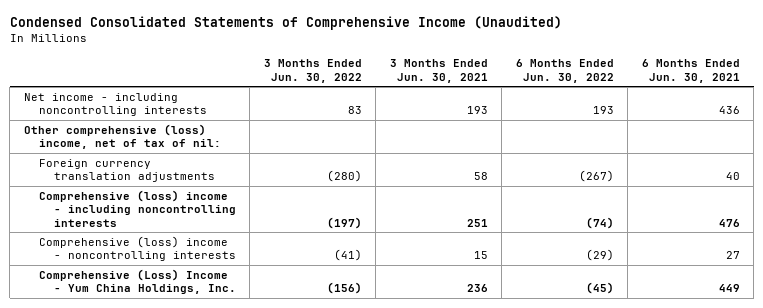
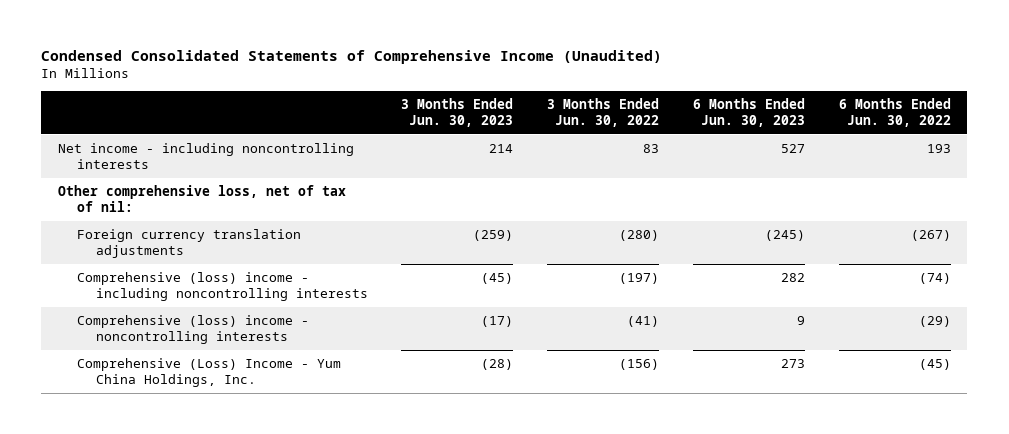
[389,59,488,83] 3 Months Ended Jun. 30, 2021 -> none
[641,59,740,83] 6 Months Ended Jun. 30, 2021 -> none
none -> [401,97,514,128] 3 Months Ended Jun. 30, 2023
none -> [692,97,805,128] 6 Months Ended Jun. 30, 2023
[23,123,221,150] Other comprehensive (loss) income, net of tax of nil: -> [58,184,347,213] Other comprehensive loss, net of tax of nil:

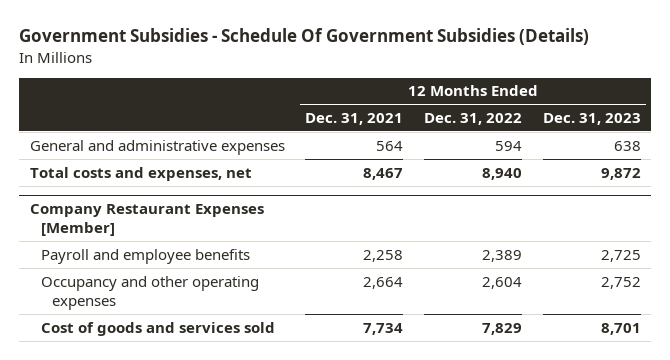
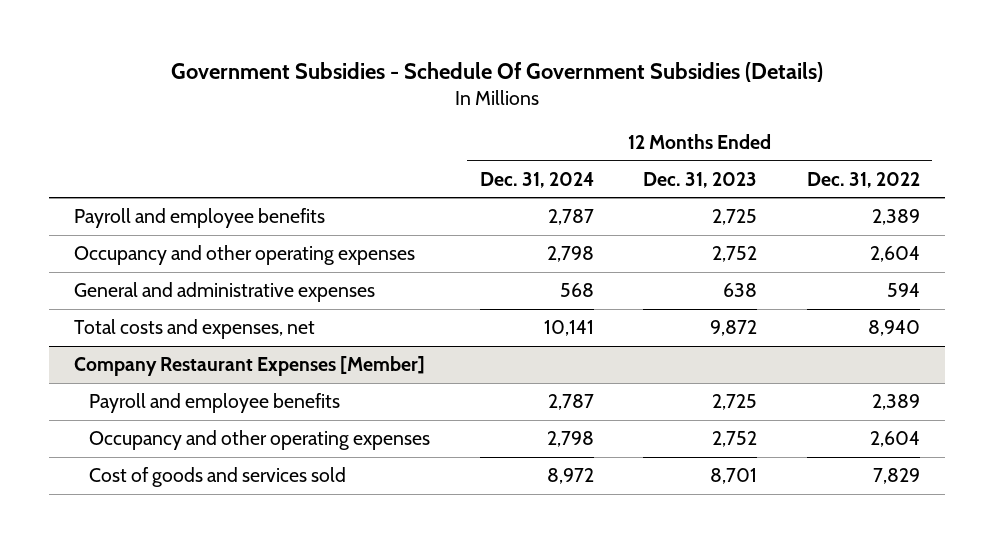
[305,112,404,125] Dec. 31, 2021 -> none
none -> [479,171,594,188] Dec. 31, 2024
none -> [73,208,325,229] Payroll and employee benefits
none -> [73,245,415,266] Occupancy and other operating expenses

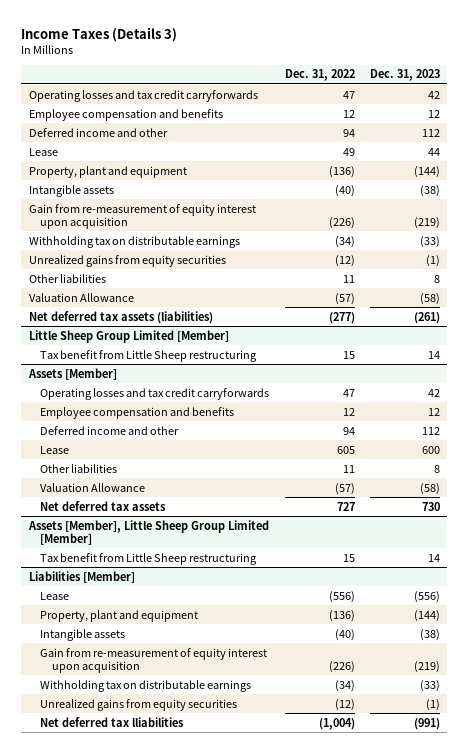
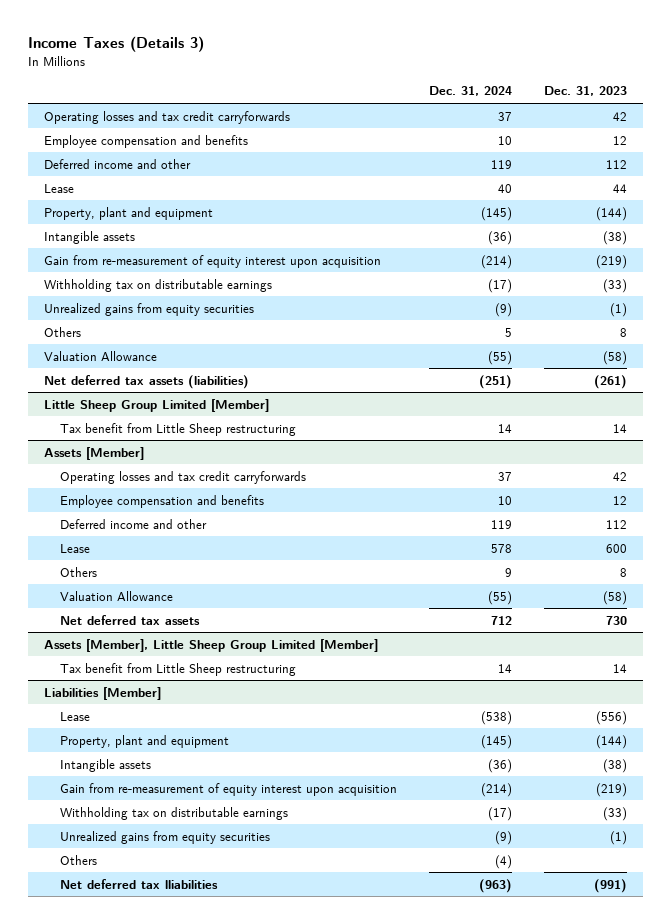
[284,69,355,82] Dec. 31, 2022 -> none
none -> [428,86,512,97] Dec. 31, 2024
[28,273,106,283] Other liabilities -> [43,326,81,337] Others
[40,463,118,473] Other liabilities -> [59,566,97,577] Others
none -> [59,854,97,865] Others

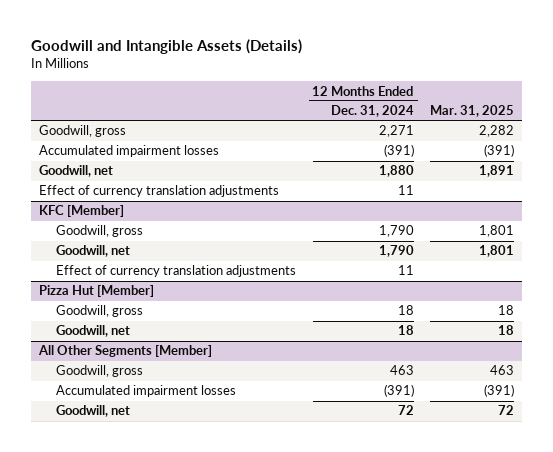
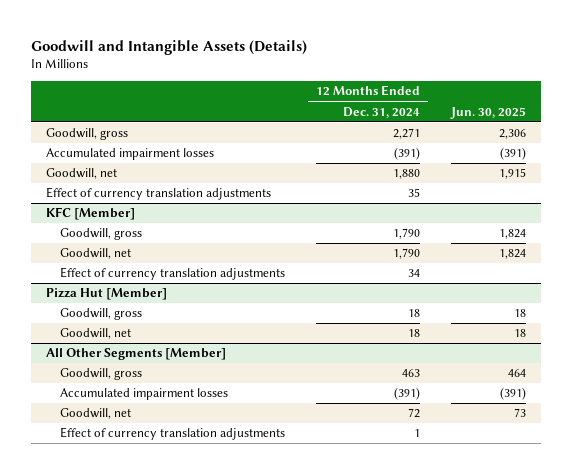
[429,105,514,118] Mar. 31, 2025 -> none
none -> [449,106,526,119] Jun. 30, 2025
[397,185,414,196] 11 -> [408,188,421,198] 35
[397,265,414,276] 11 -> [408,269,421,278] 34
none -> [60,427,286,441] Effect of currency translation adjustments

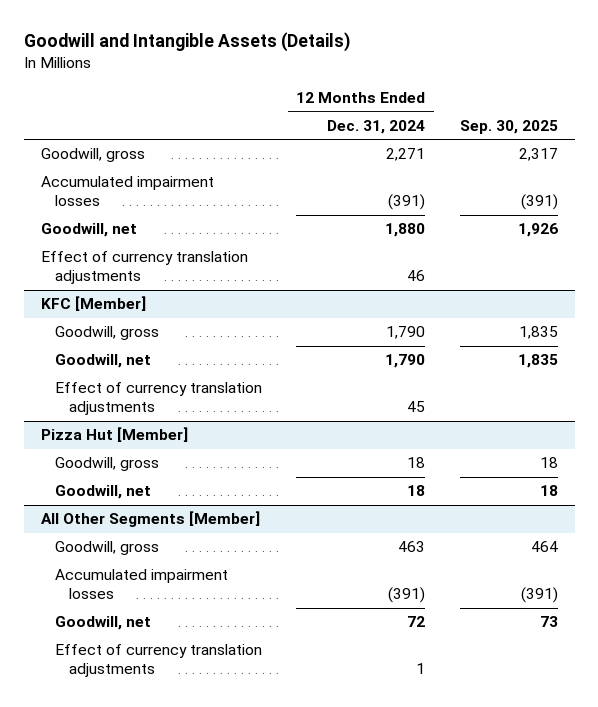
[449,106,526,119] Jun. 30, 2025 -> none
none -> [459,119,558,134] Sep. 30, 2025
[408,188,421,198] 35 -> [407,270,426,282] 46
[408,269,421,278] 34 -> [407,401,426,413] 45

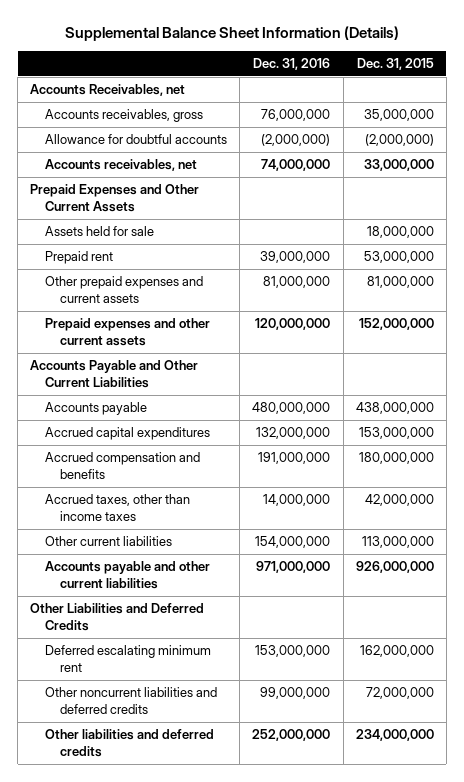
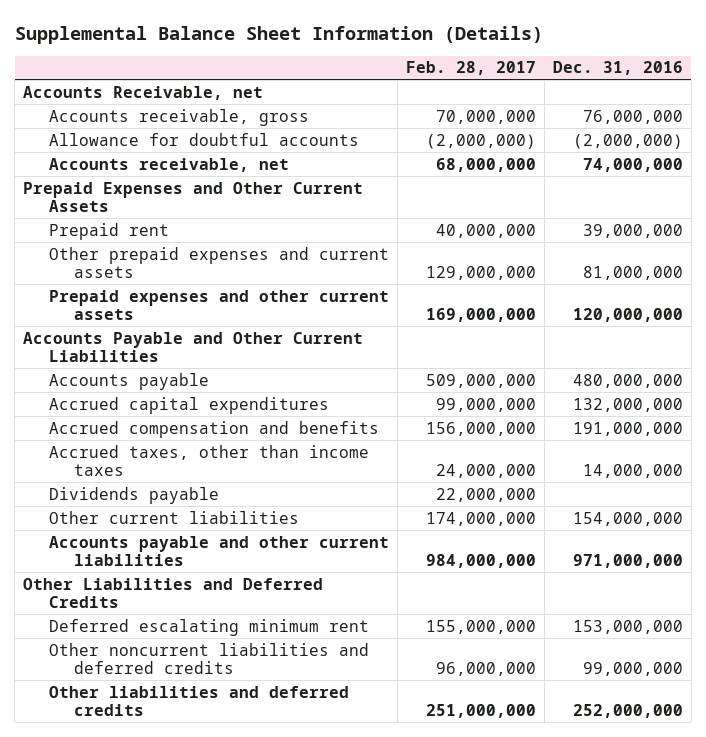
[356,58,434,71] Dec. 31, 2015 -> none
none -> [405,61,536,76] Feb. 28, 2017
[30,84,186,97] Accounts Receivables, net -> [23,85,264,100] Accounts Receivable, net
[44,109,203,123] Accounts receivables, gross -> [48,108,309,126] Accounts receivable, gross
[44,159,197,172] Accounts receivables, net -> [48,157,289,172] Accounts receivable, net
[44,226,154,237] Assets held for sale -> none
none -> [48,486,219,504] Dividends payable

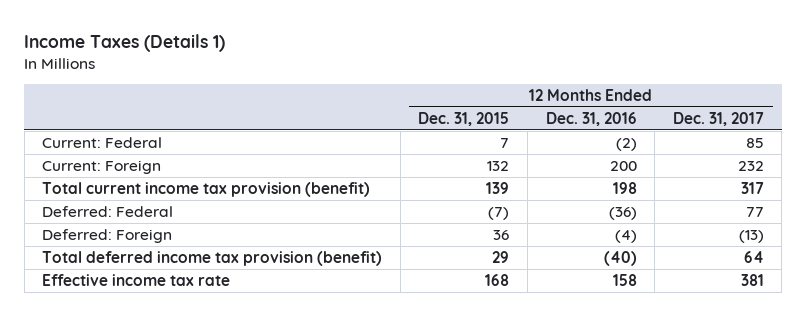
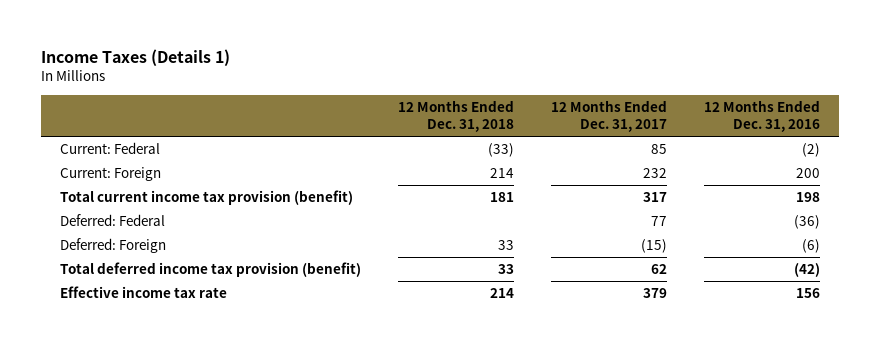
[418,111,510,126] Dec. 31, 2015 -> none
none -> [398,100,515,133] 12 Months Ended Dec. 31, 2018
[614,229,637,243] (4) -> [802,238,821,253] (6)
[738,229,764,243] (13) -> [641,238,668,253] (15)
[603,250,637,266] (40) -> [794,262,821,277] (42)
[743,250,764,263] 64 -> [651,263,668,274] 62
[612,273,637,286] 158 -> [796,287,821,298] 156
[740,273,764,286] 381 -> [643,287,668,298] 379

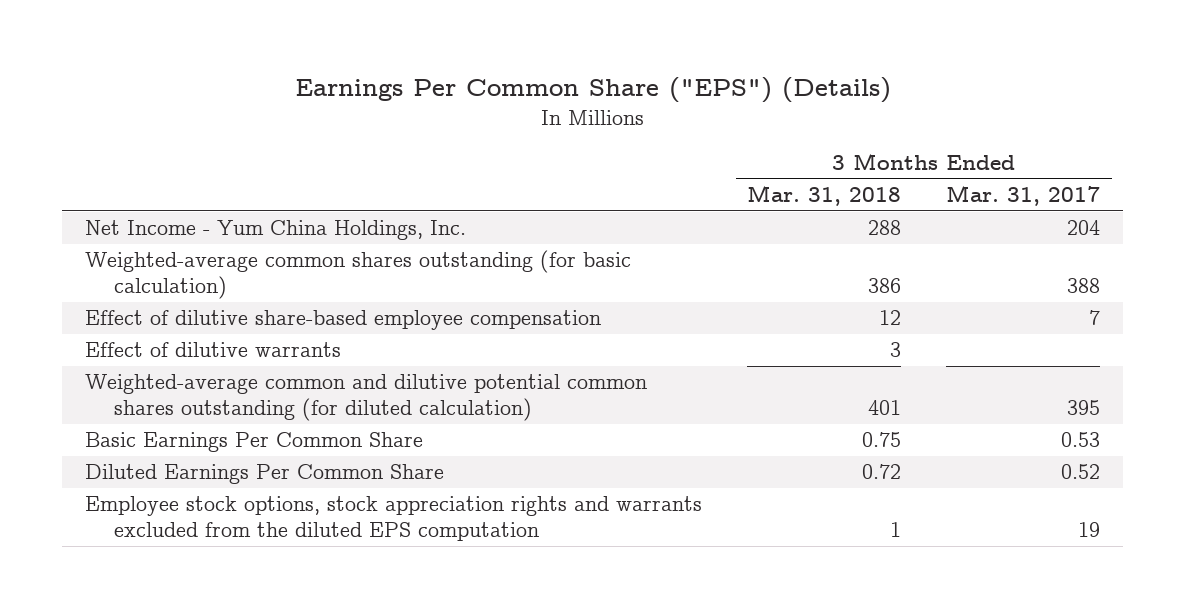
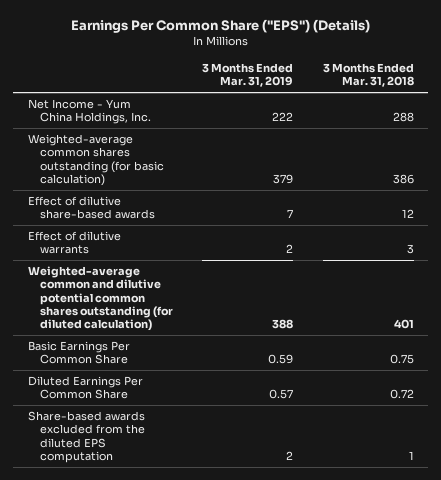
[946,185,1101,207] Mar. 31, 2017 -> none
none -> [202,62,294,88] 3 Months Ended Mar. 31, 2019
[84,310,601,331] Effect of dilutive share-based employee compensation -> [27,196,155,220] Effect of dilutive share-based awards
[84,496,702,542] Employee stock options, stock appreciation rights and warrants excluded from the diluted EPS computation -> [27,411,145,464] Share-based awards excluded from the diluted EPS computation

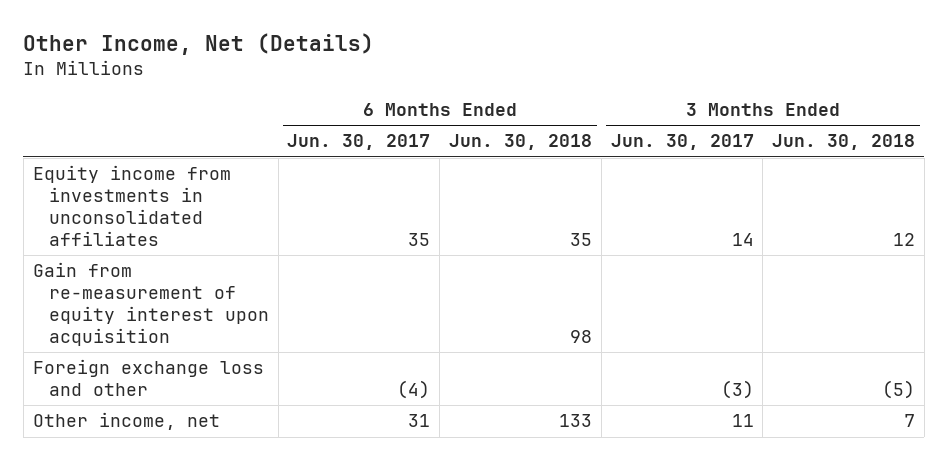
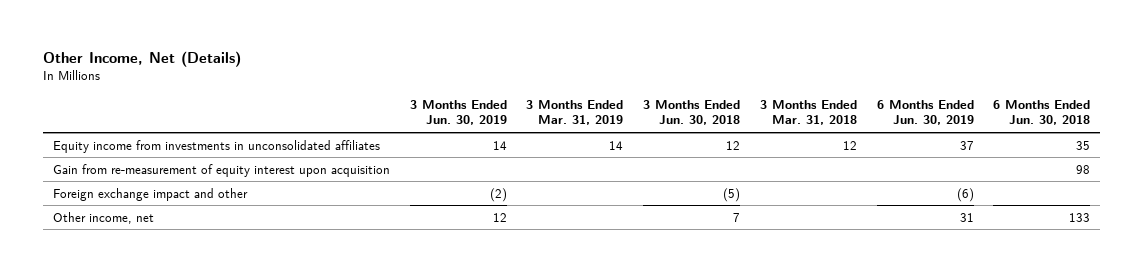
[287,134,431,151] Jun. 30, 2017 -> none
[610,134,754,151] Jun. 30, 2017 -> none
none -> [409,100,507,126] 3 Months Ended Jun. 30, 2019
none -> [526,100,624,126] 3 Months Ended Mar. 31, 2019
none -> [759,100,857,126] 3 Months Ended Mar. 31, 2018
none -> [876,100,974,126] 6 Months Ended Jun. 30, 2019
[32,359,264,397] Foreign exchange loss and other -> [52,187,248,201] Foreign exchange impact and other

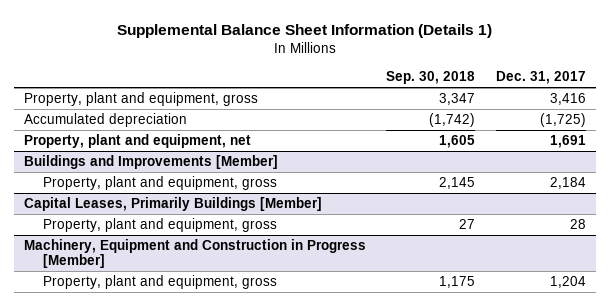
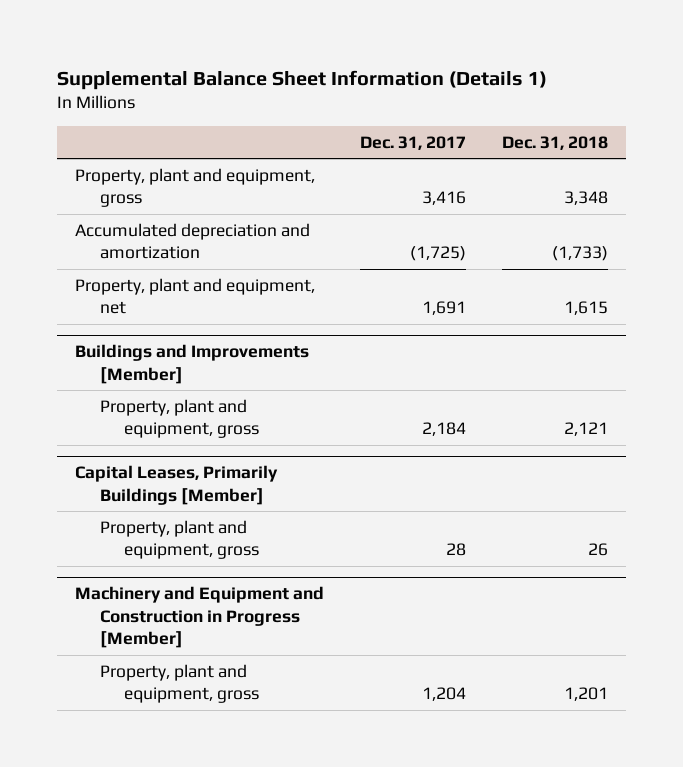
[386,71,476,85] Sep. 30, 2018 -> none
none -> [501,135,608,150] Dec. 31, 2018
[24,113,188,128] Accumulated depreciation -> [75,222,311,260] Accumulated depreciation and amortization
[24,239,367,269] Machinery, Equipment and Construction in Progress [Member] -> [75,586,325,649] Machinery and Equipment and Construction in Progress [Member]

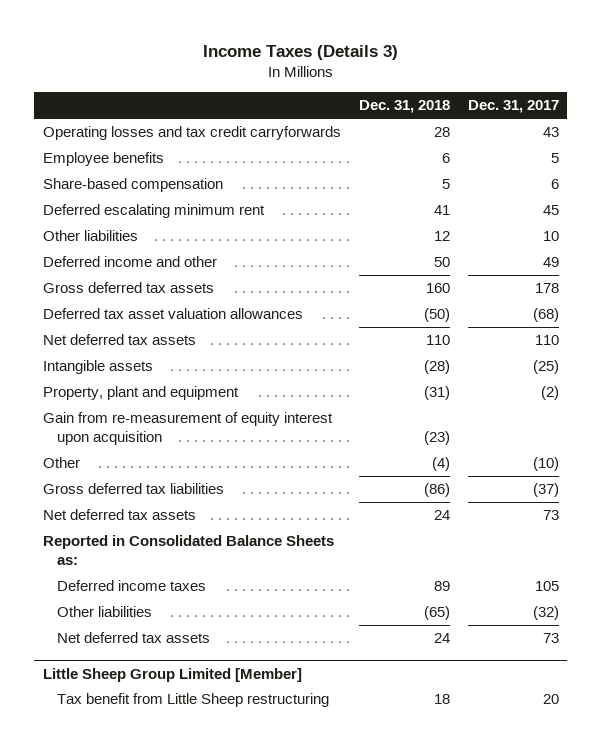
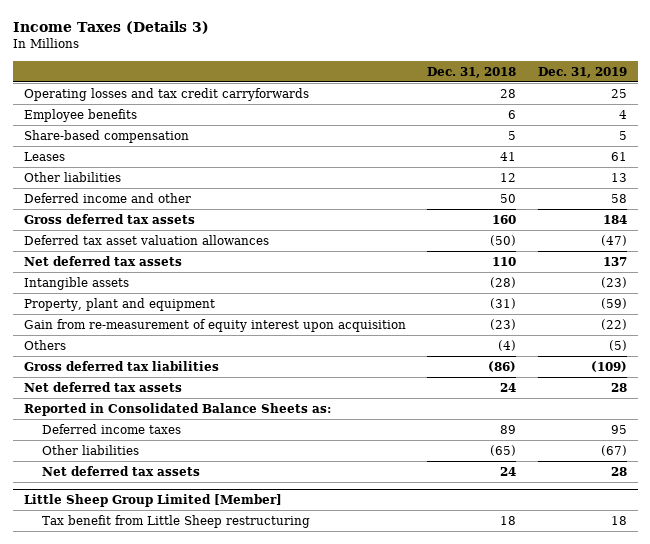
[467,100,559,114] Dec. 31, 2017 -> none
none -> [537,66,627,78] Dec. 31, 2019
[43,204,266,219] Deferred escalating minimum rent -> [23,152,65,162] Leases
[43,457,81,469] Other -> [23,340,66,351] Others

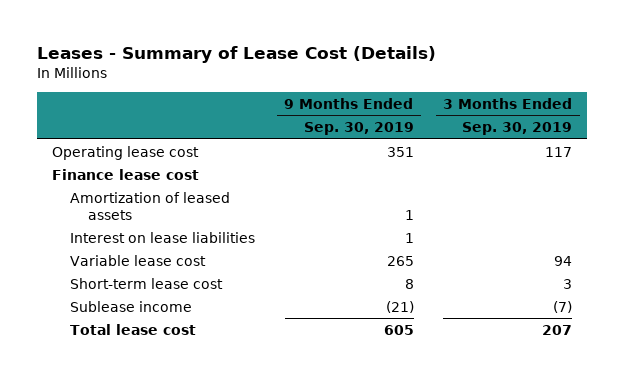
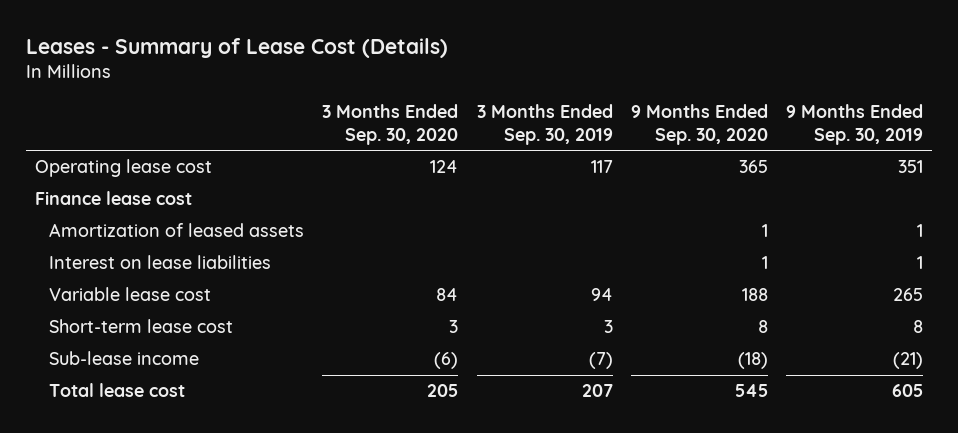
none -> [322,104,459,145] 3 Months Ended Sep. 30, 2020
none -> [630,104,768,145] 9 Months Ended Sep. 30, 2020
[69,300,192,312] Sublease income -> [48,351,199,366] Sub-lease income

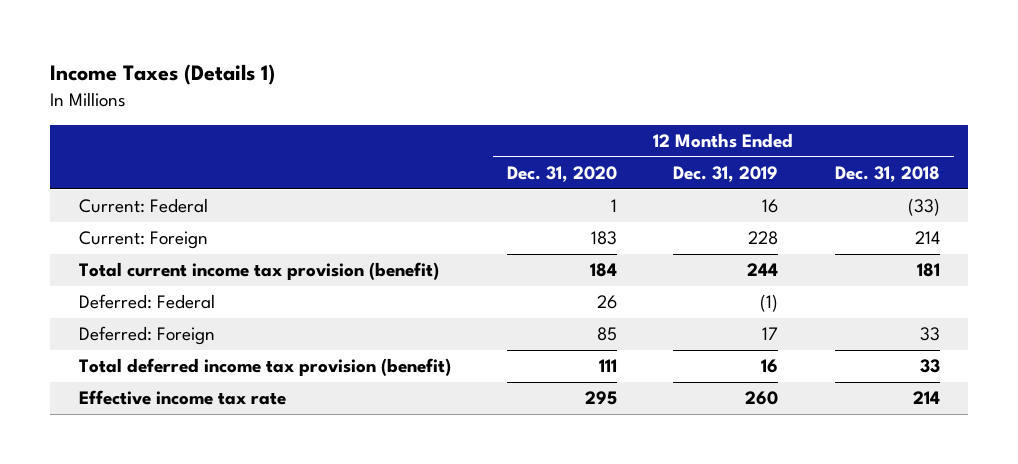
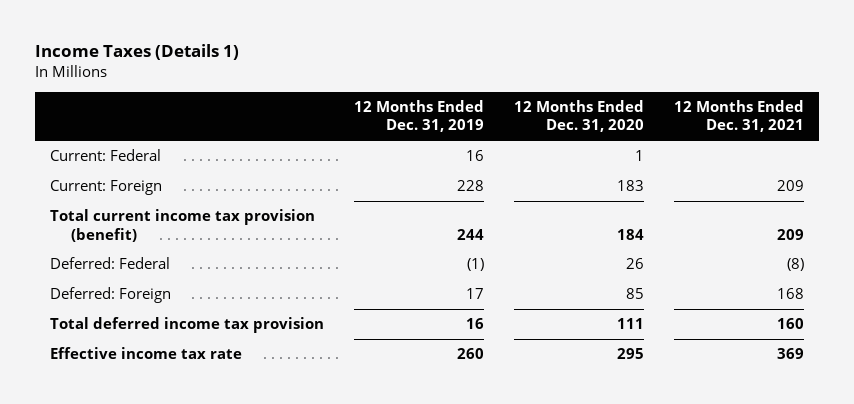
[834,166,940,183] Dec. 31, 2018 -> none
none -> [674,99,805,133] 12 Months Ended Dec. 31, 2021
[78,358,451,377] Total deferred income tax provision (benefit) -> [49,317,324,334] Total deferred income tax provision

